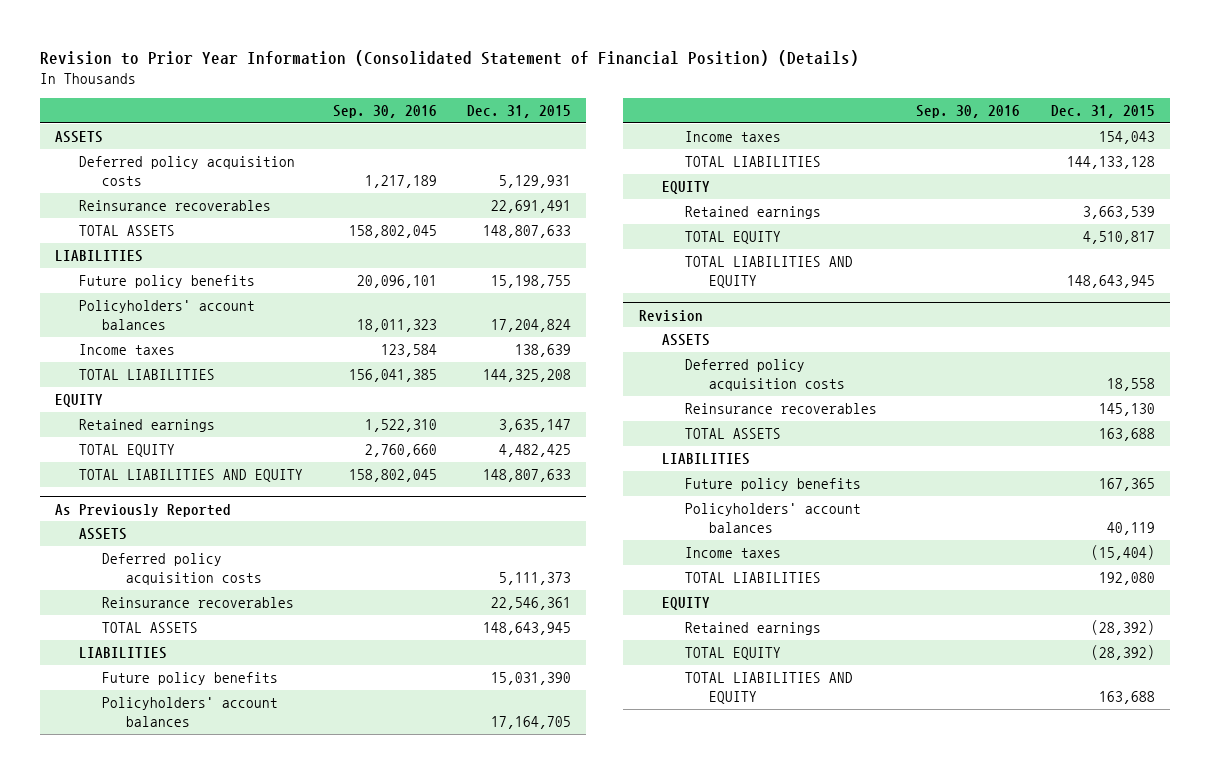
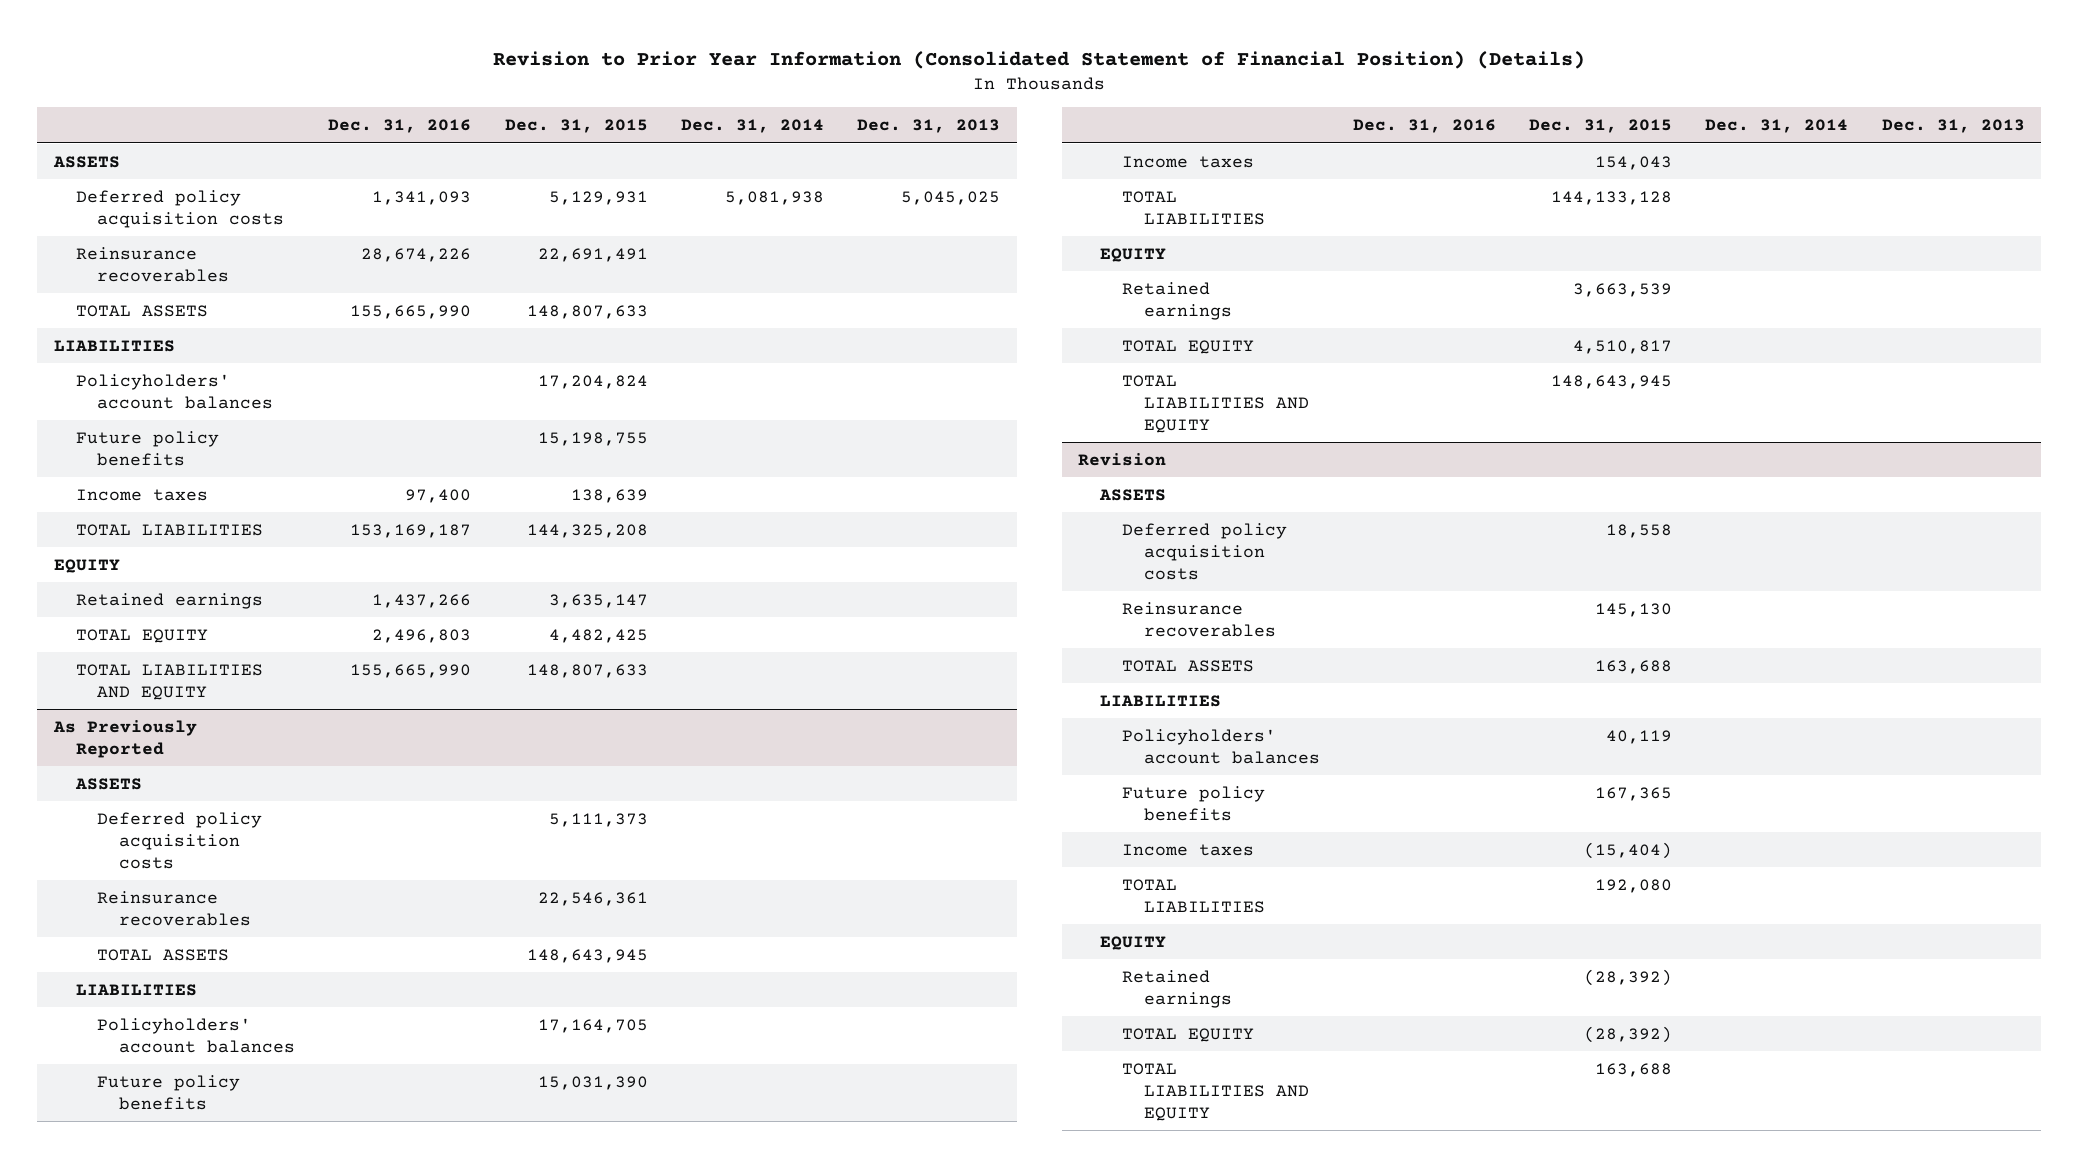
[332,104,437,118] Sep. 30, 2016 -> none
none -> [328,119,472,134] Dec. 31, 2016
none -> [680,119,824,134] Dec. 31, 2014
none -> [857,119,1001,134] Dec. 31, 2013
[78,275,255,289] Future policy benefits -> [75,430,219,466] Future policy benefits
[102,672,279,686] Future policy benefits -> [97,1074,241,1110] Future policy benefits
[685,478,862,492] Future policy benefits -> [1121,785,1265,821] Future policy benefits

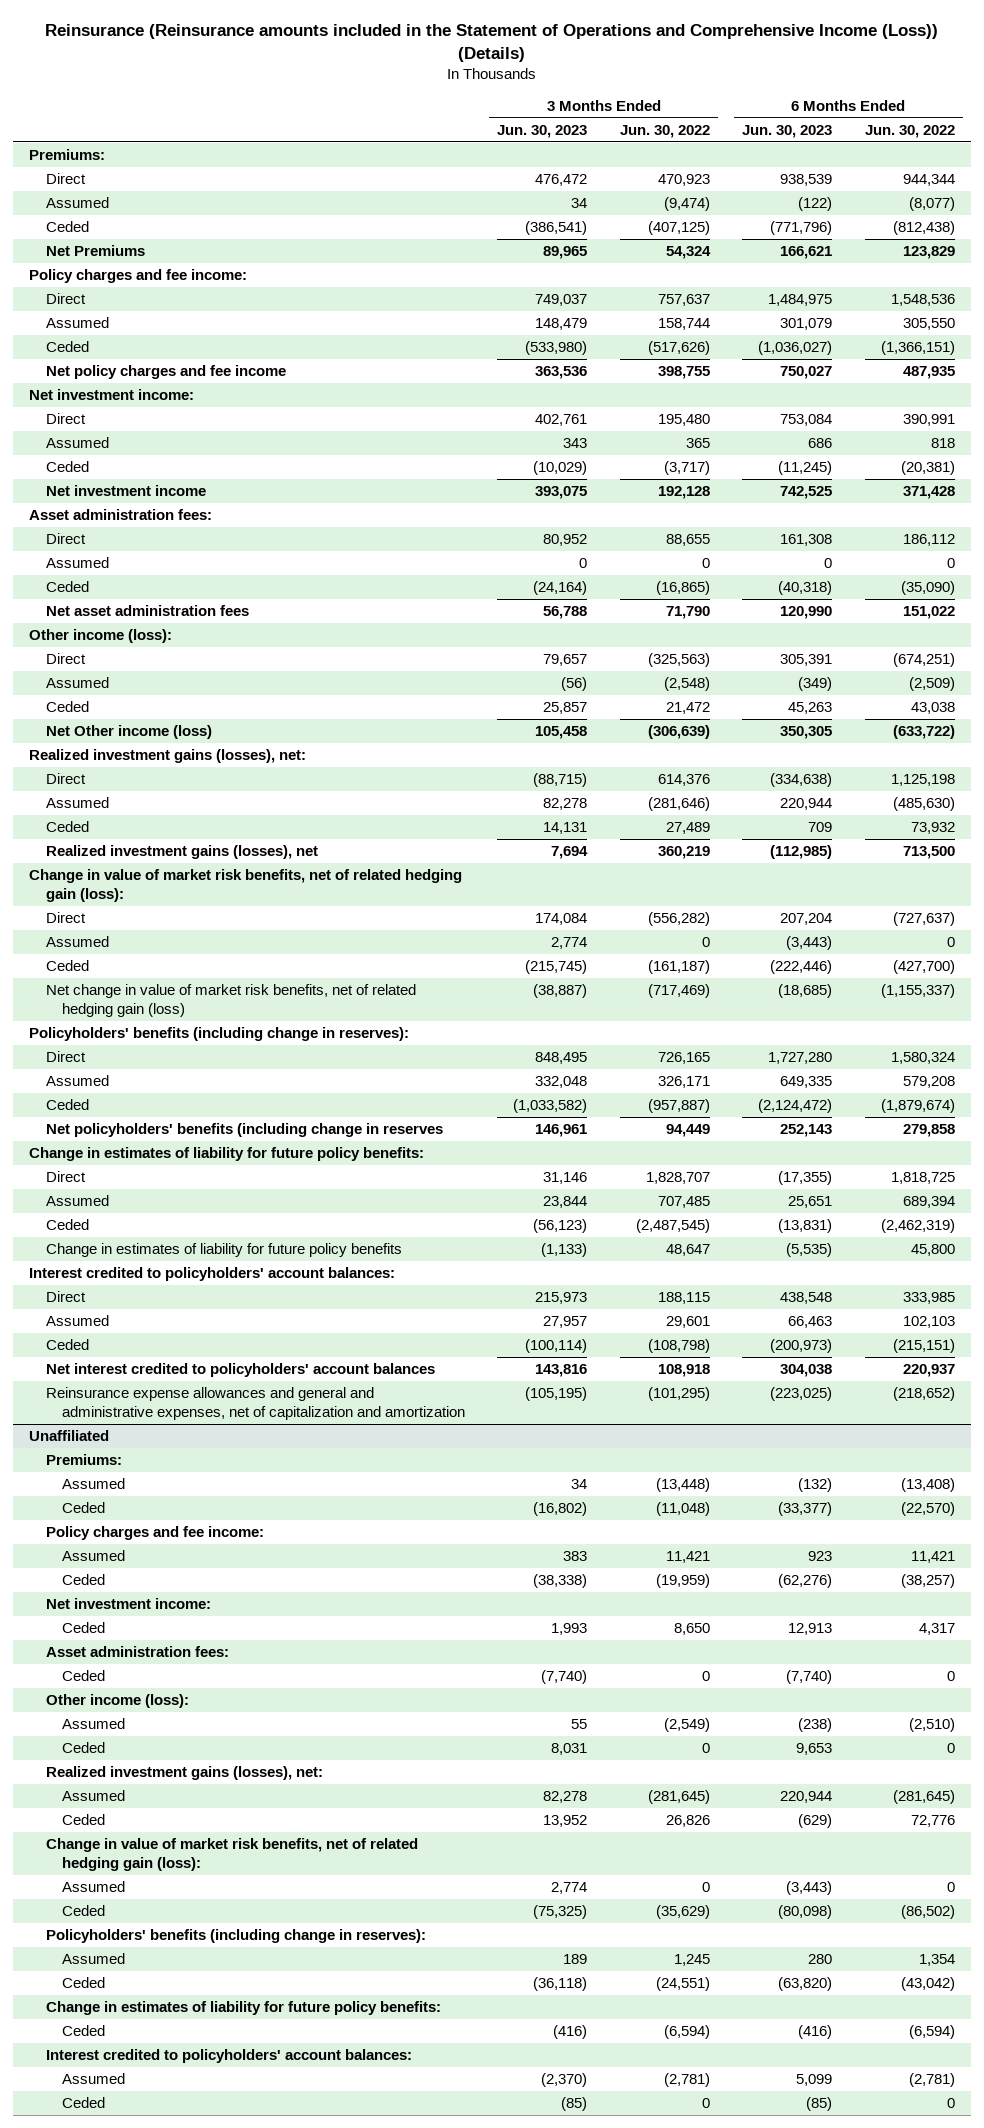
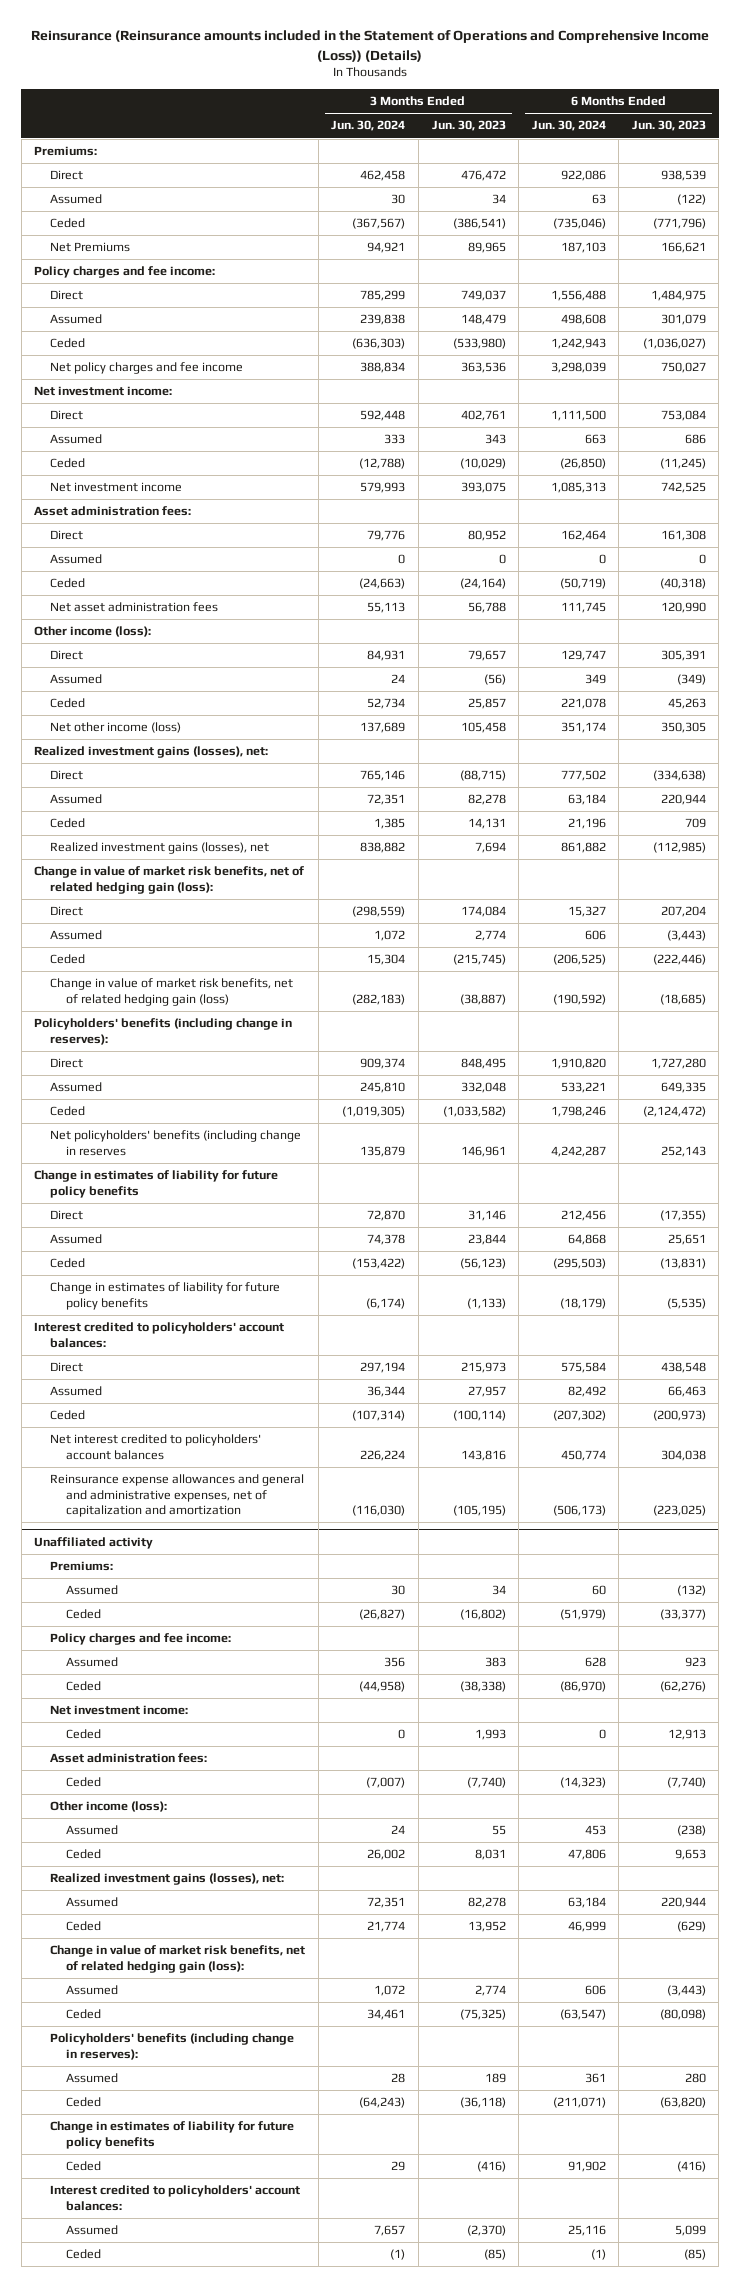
[619,124,710,138] Jun. 30, 2022 -> none
[864,124,955,138] Jun. 30, 2022 -> none
none -> [331,120,406,132] Jun. 30, 2024
none -> [531,120,606,132] Jun. 30, 2024
[45,725,212,740] Net Other income (loss) -> [50,722,182,734] Net other income (loss)
[45,984,416,1017] Net change in value of market risk benefits, net of related hedging gain (loss) -> [50,978,294,1006] Change in value of market risk benefits, net of related hedging gain (loss)
[29,1147,425,1162] Change in estimates of liability for future policy benefits: -> [34,1170,279,1198] Change in estimates of liability for future policy benefits
[29,1430,110,1442] Unaffiliated -> [34,1536,154,1549] Unaffiliated activity
[45,2001,441,2016] Change in estimates of liability for future policy benefits: -> [50,2121,295,2149] Change in estimates of liability for future policy benefits

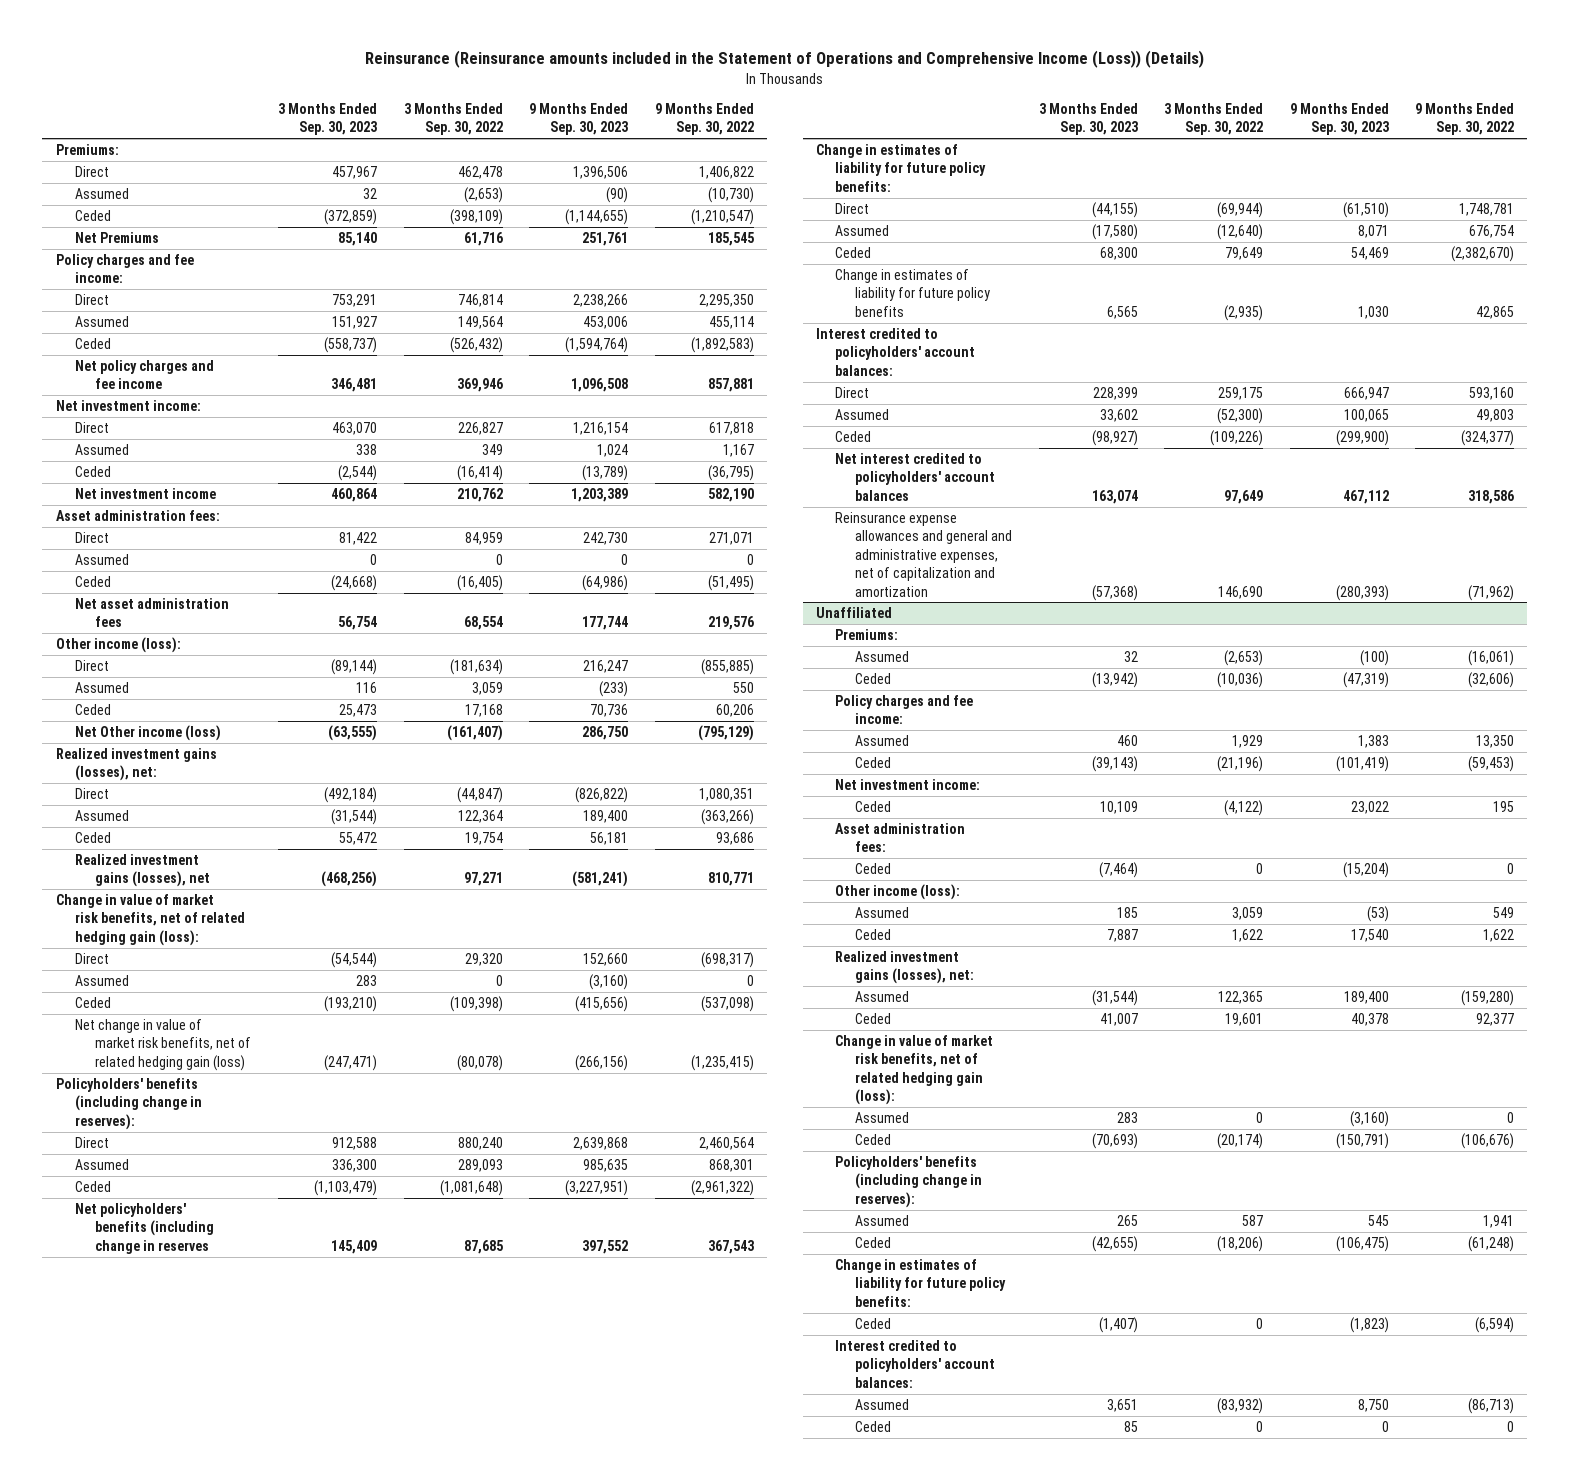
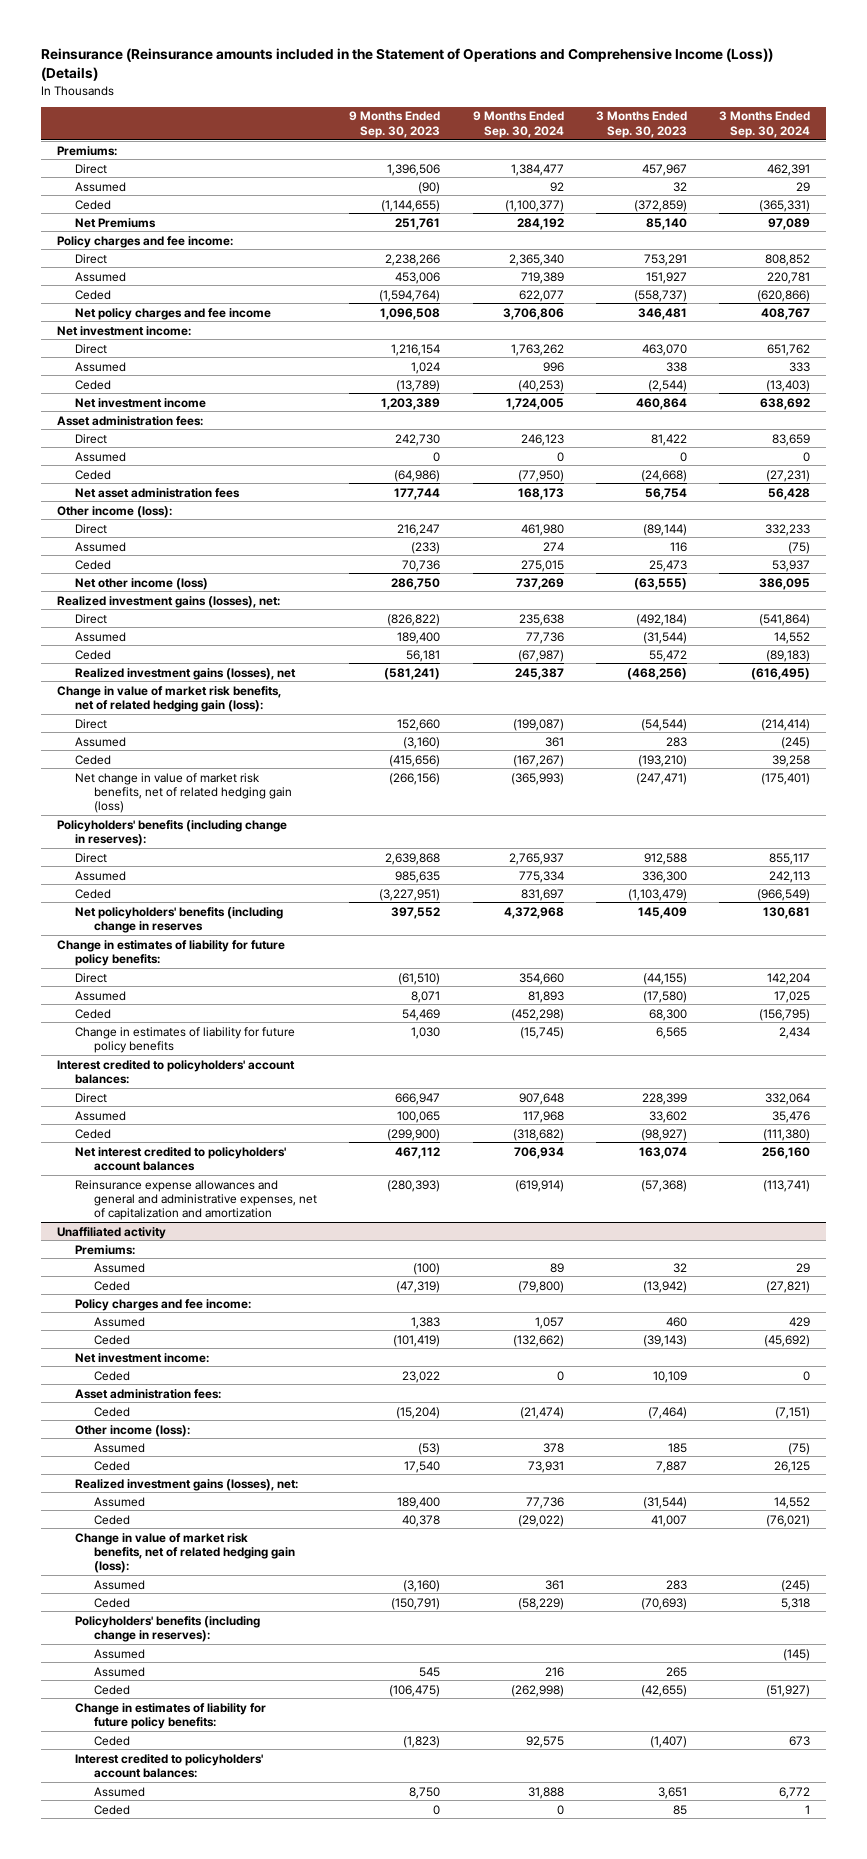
[403,102,503,136] 3 Months Ended Sep. 30, 2022 -> none
[654,102,754,136] 9 Months Ended Sep. 30, 2022 -> none
none -> [472,111,564,138] 9 Months Ended Sep. 30, 2024
none -> [719,111,811,138] 3 Months Ended Sep. 30, 2024
[75,725,222,742] Net Other income (loss) -> [75,577,209,590] Net other income (loss)
[815,607,892,619] Unaffiliated -> [56,1226,166,1239] Unaffiliated activity
none -> [94,1648,146,1659] Assumed

